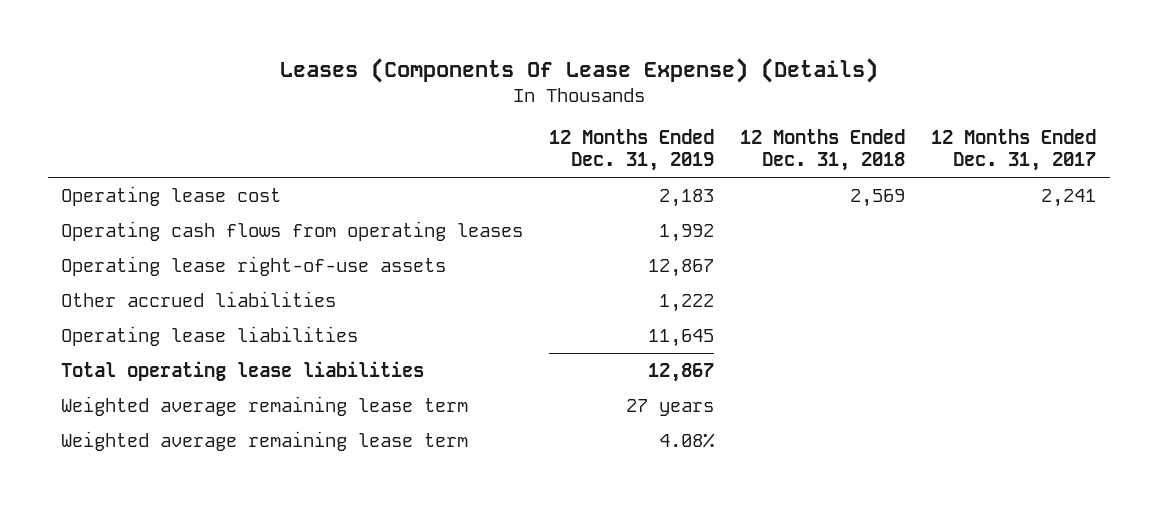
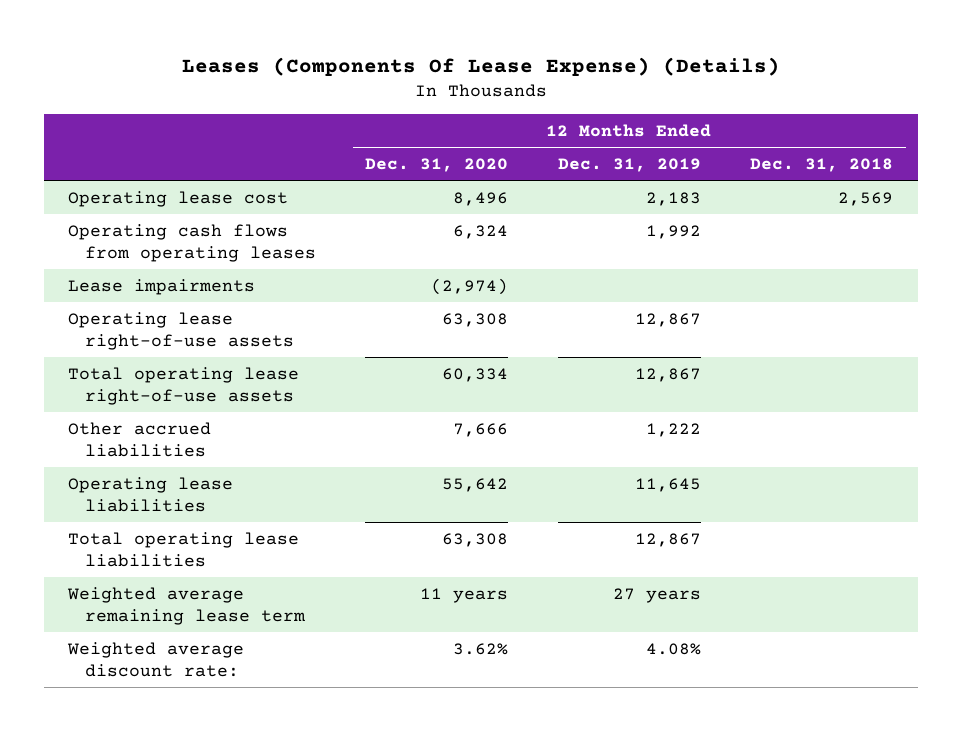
[931,129,1097,172] 12 Months Ended Dec. 31, 2017 -> none
none -> [365,157,509,172] Dec. 31, 2020
none -> [68,278,256,295] Lease impairments
none -> [68,366,300,405] Total operating lease right-of-use assets
[60,430,468,451] Weighted average remaining lease term -> [67,641,245,677] Weighted average discount rate:

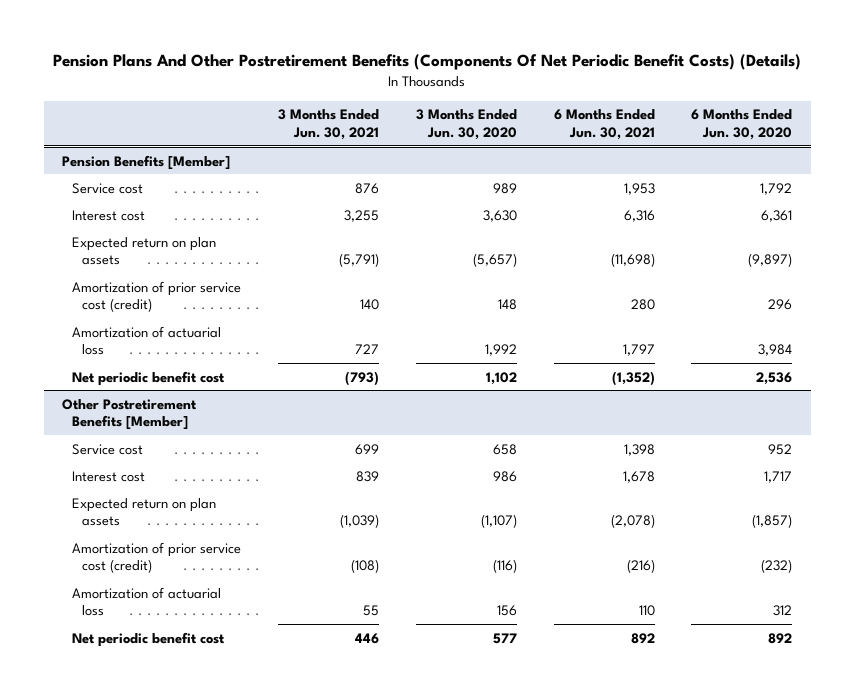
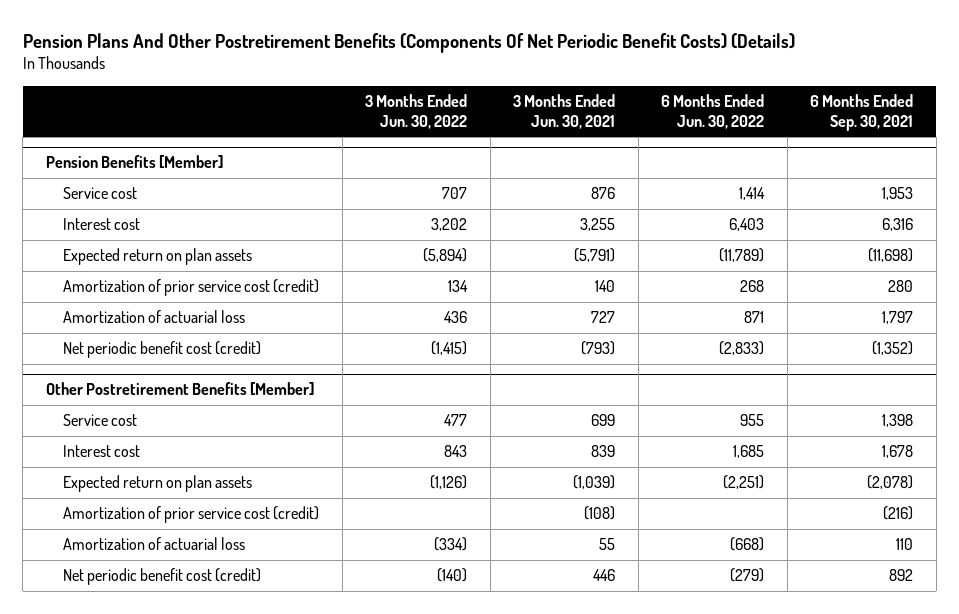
[415,109,517,140] 3 Months Ended Jun. 30, 2020 -> none
[553,109,655,140] 6 Months Ended Jun. 30, 2021 -> none
[691,109,793,140] 6 Months Ended Jun. 30, 2020 -> none
none -> [365,93,468,129] 3 Months Ended Jun. 30, 2022
none -> [661,93,765,129] 6 Months Ended Jun. 30, 2022
none -> [810,93,914,131] 6 Months Ended Sep. 30, 2021
[72,370,226,386] Net periodic benefit cost -> [63,341,262,359] Net periodic benefit cost (credit)
[72,631,226,647] Net periodic benefit cost -> [63,568,262,586] Net periodic benefit cost (credit)

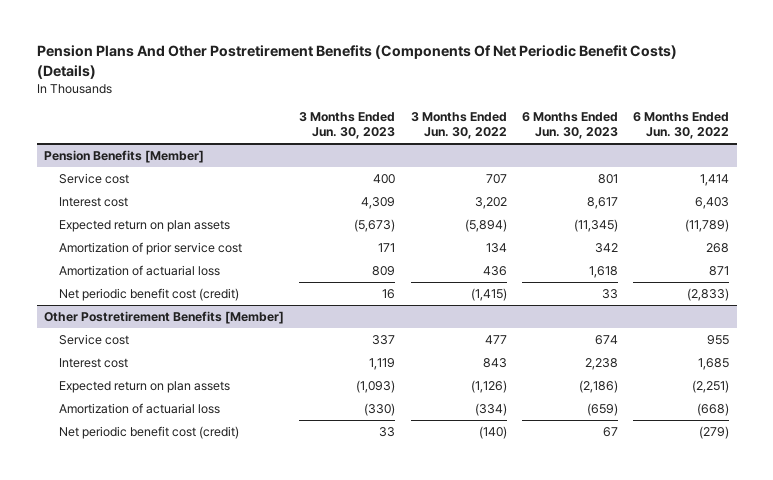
[513,93,616,129] 3 Months Ended Jun. 30, 2021 -> none
[810,93,914,131] 6 Months Ended Sep. 30, 2021 -> none
none -> [299,112,396,140] 3 Months Ended Jun. 30, 2023
none -> [521,112,618,140] 6 Months Ended Jun. 30, 2023
[63,279,320,297] Amortization of prior service cost (credit) -> [59,242,243,256] Amortization of prior service cost
[63,506,320,524] Amortization of prior service cost (credit) -> none

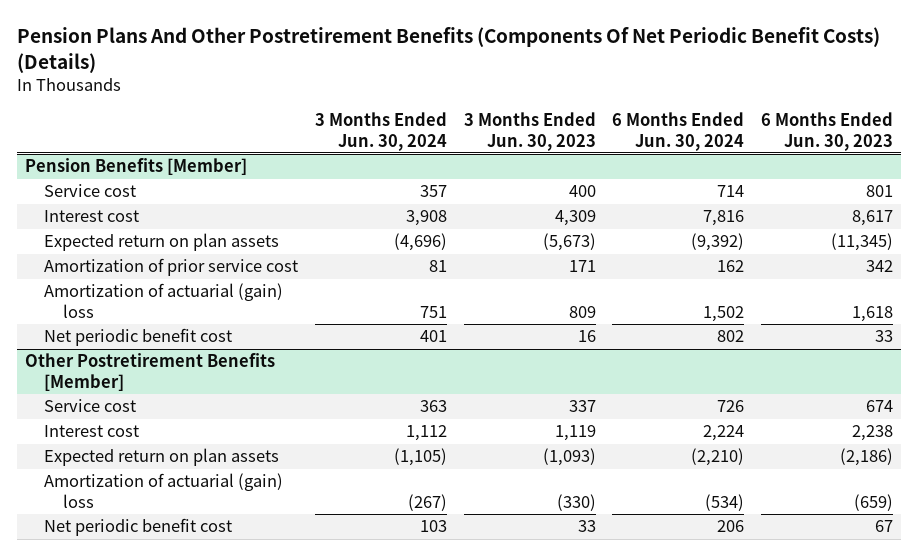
[410,112,507,140] 3 Months Ended Jun. 30, 2022 -> none
[633,112,730,140] 6 Months Ended Jun. 30, 2022 -> none
none -> [315,112,448,151] 3 Months Ended Jun. 30, 2024
none -> [612,112,745,151] 6 Months Ended Jun. 30, 2024
[59,265,221,277] Amortization of actuarial loss -> [44,283,284,318] Amortization of actuarial (gain) loss
[59,288,240,302] Net periodic benefit cost (credit) -> [44,328,233,347] Net periodic benefit cost
[59,403,221,415] Amortization of actuarial loss -> [44,473,284,508] Amortization of actuarial (gain) loss
[59,426,240,440] Net periodic benefit cost (credit) -> [44,518,233,537] Net periodic benefit cost

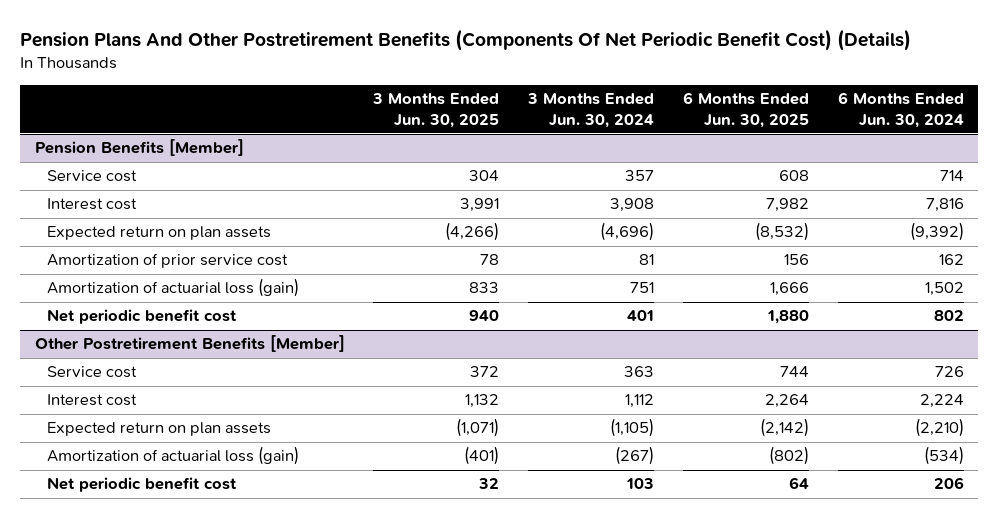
[16,26,880,73] Pension Plans And Other Postretirement Benefits (Components Of Net Periodic Benefit Costs) (Details) -> [20,28,912,51] Pension Plans And Other Postretirement Benefits (Components Of Net Periodic Benefit Cost) (Details)
[463,112,596,151] 3 Months Ended Jun. 30, 2023 -> none
[761,112,894,151] 6 Months Ended Jun. 30, 2023 -> none
none -> [372,93,500,128] 3 Months Ended Jun. 30, 2025
none -> [682,92,809,128] 6 Months Ended Jun. 30, 2025
[44,283,284,318] Amortization of actuarial (gain) loss -> [46,278,299,298] Amortization of actuarial loss (gain)
[44,473,284,508] Amortization of actuarial (gain) loss -> [46,446,299,466] Amortization of actuarial loss (gain)

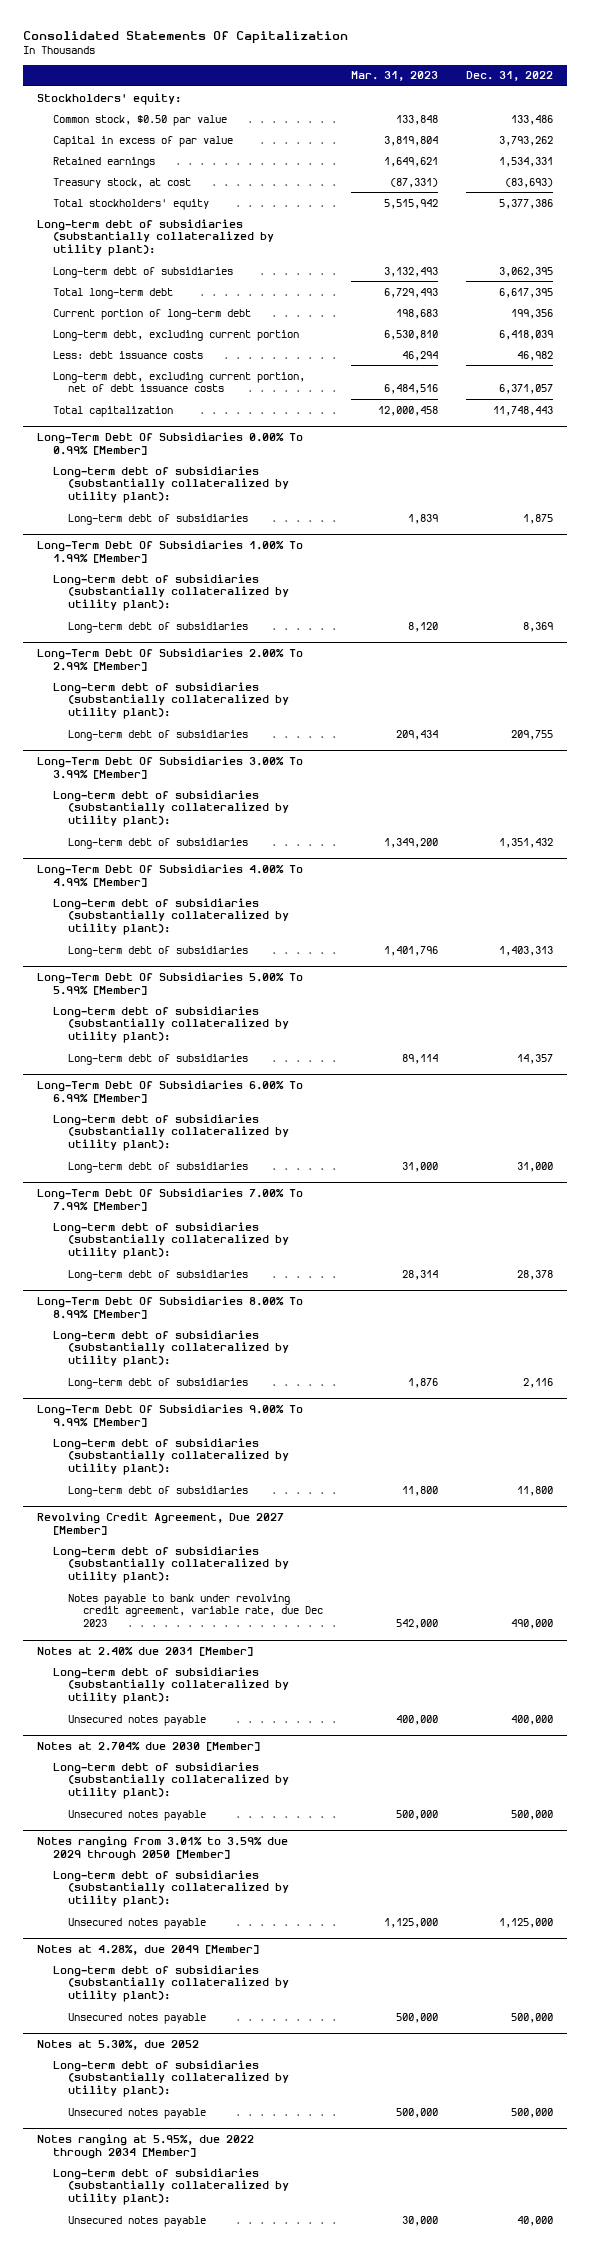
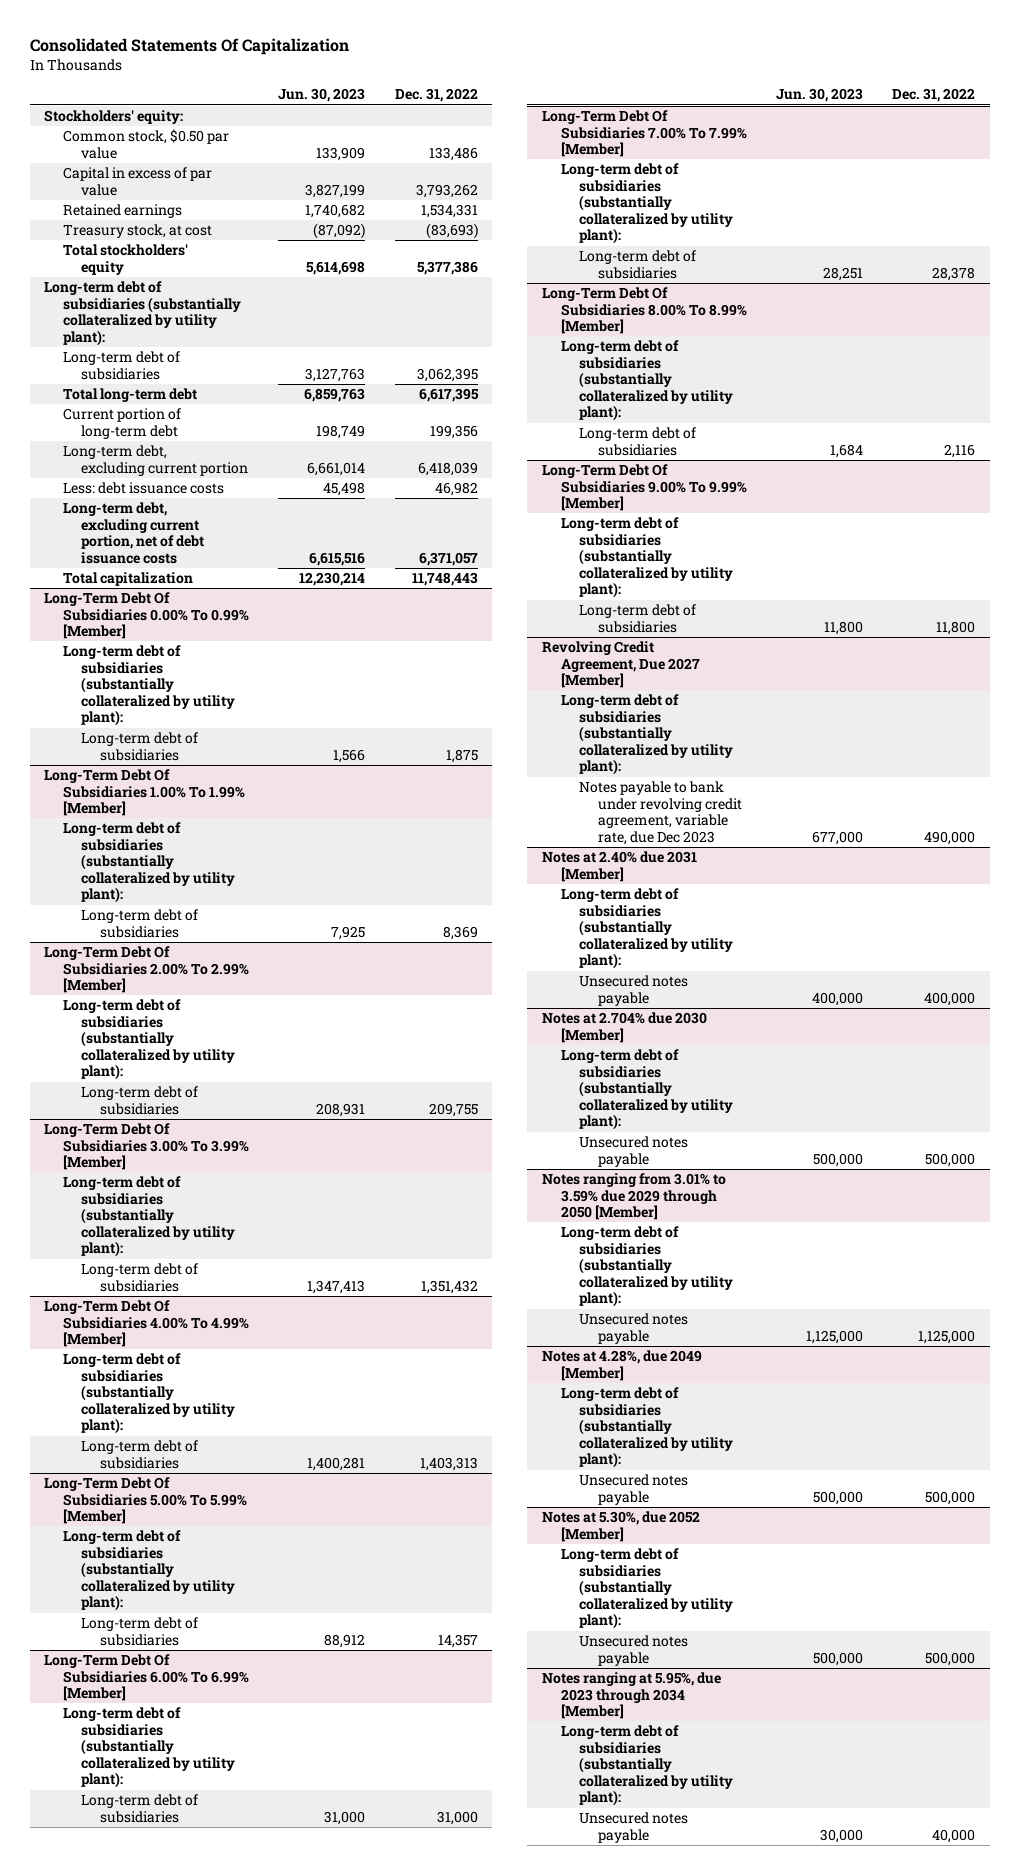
[351,71,439,82] Mar. 31, 2023 -> none
none -> [278,88,366,103] Jun. 30, 2023
[37,2039,200,2050] Notes at 5.30%, due 2052 -> [542,1511,701,1542] Notes at 5.30%, due 2052 [Member]
[37,2133,255,2159] Notes ranging at 5.95%, due 2022 through 2034 [Member] -> [542,1672,722,1720] Notes ranging at 5.95%, due 2023 through 2034 [Member]

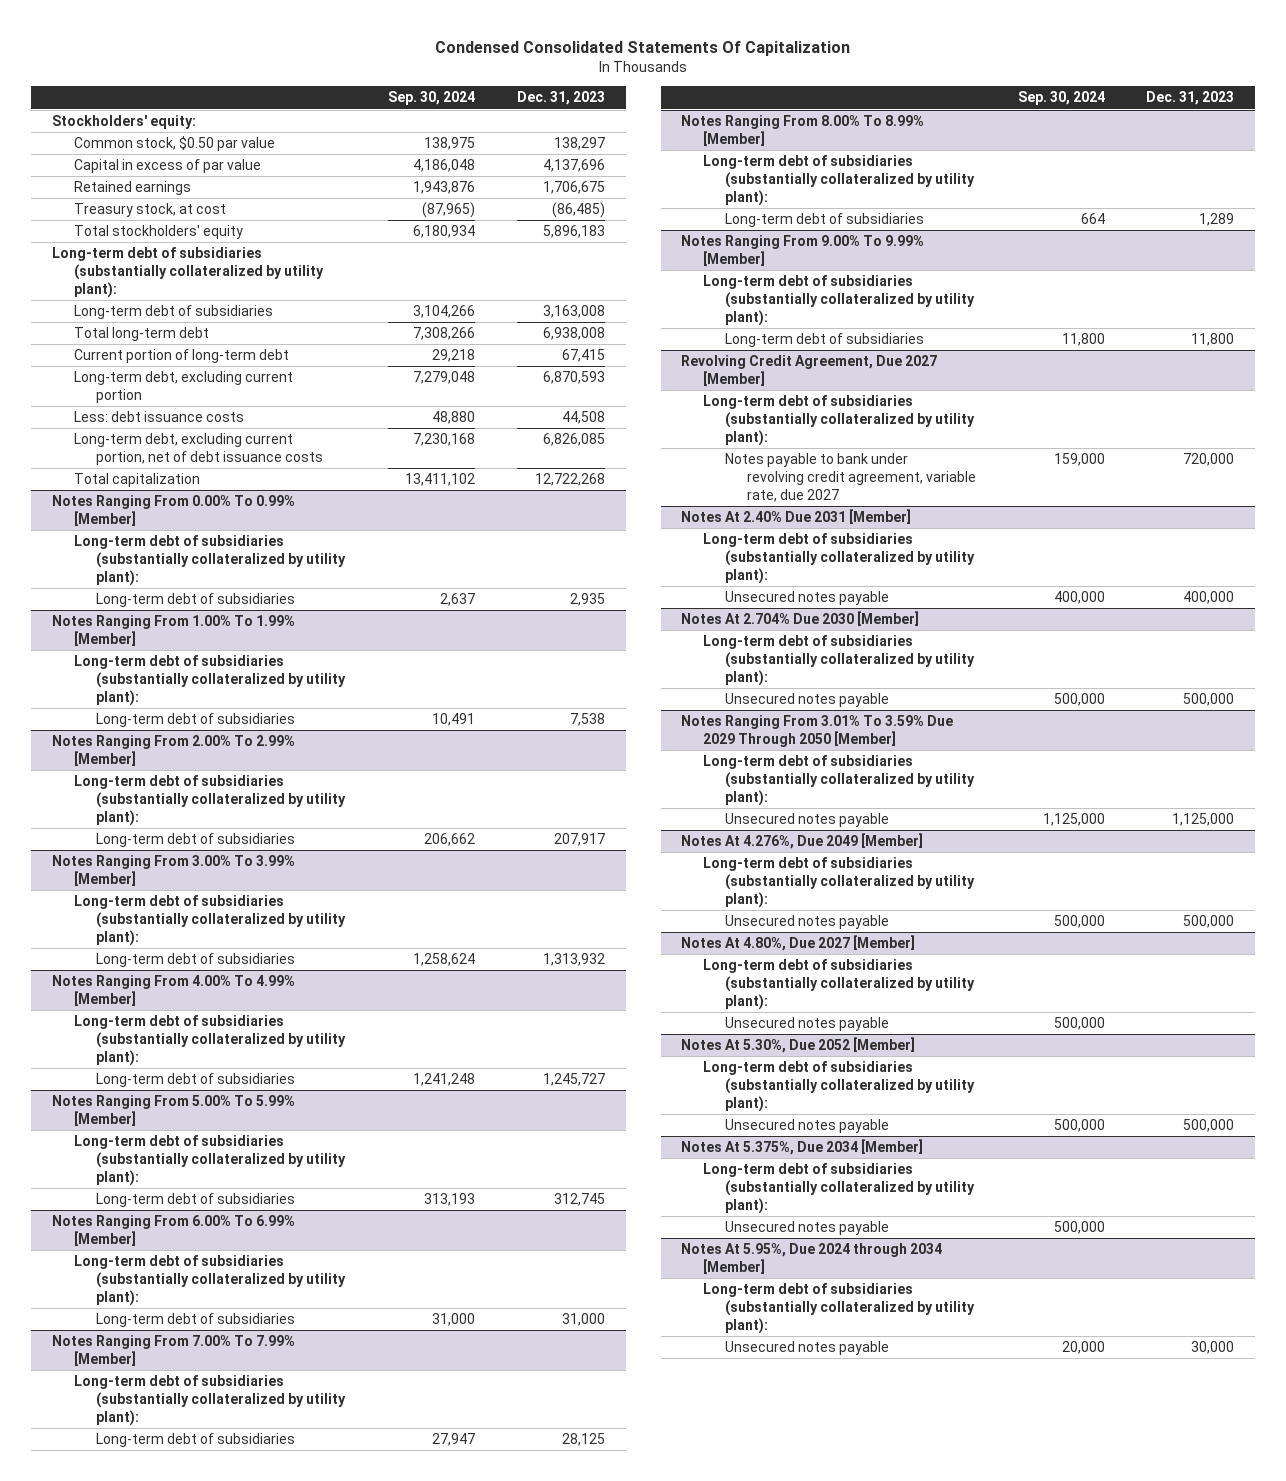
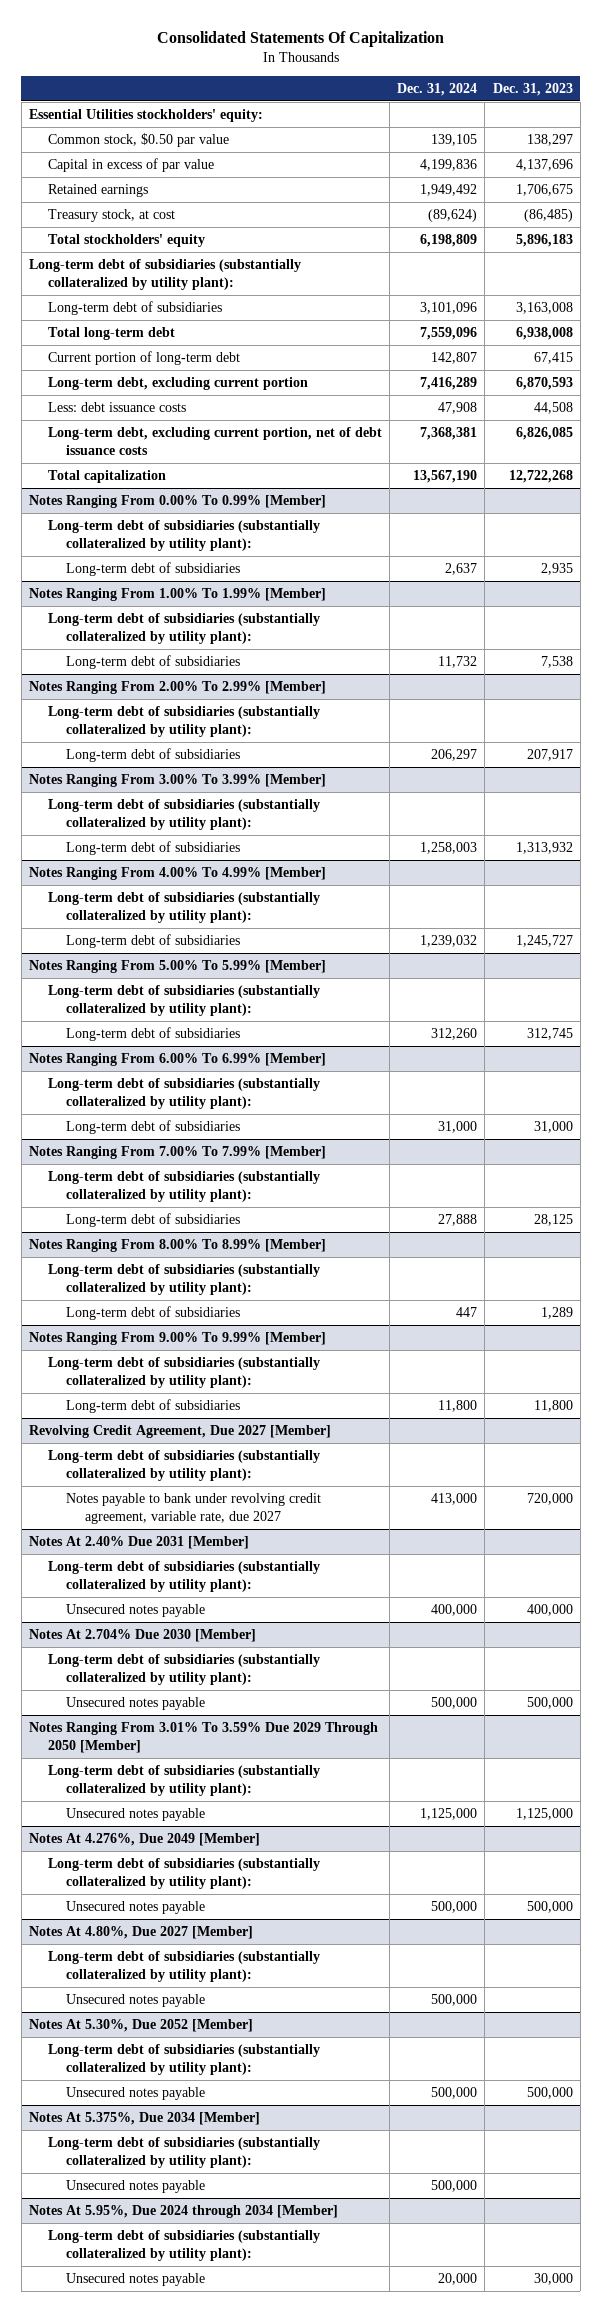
[435,41,851,57] Condensed Consolidated Statements Of Capitalization -> [156,30,444,47] Consolidated Statements Of Capitalization
[388,91,476,106] Sep. 30, 2024 -> none
none -> [397,82,478,96] Dec. 31, 2024
[51,115,196,130] Stockholders' equity: -> [29,109,264,123] Essential Utilities stockholders' equity:

